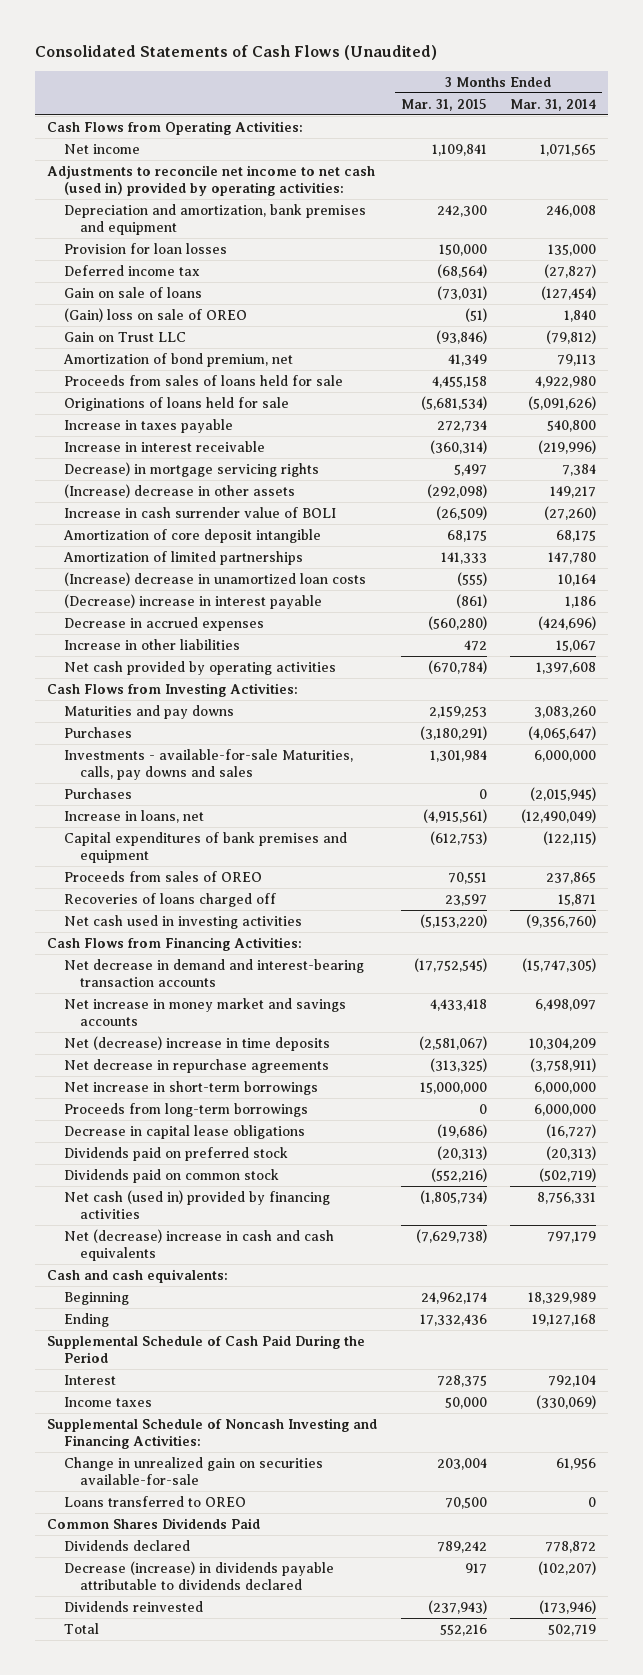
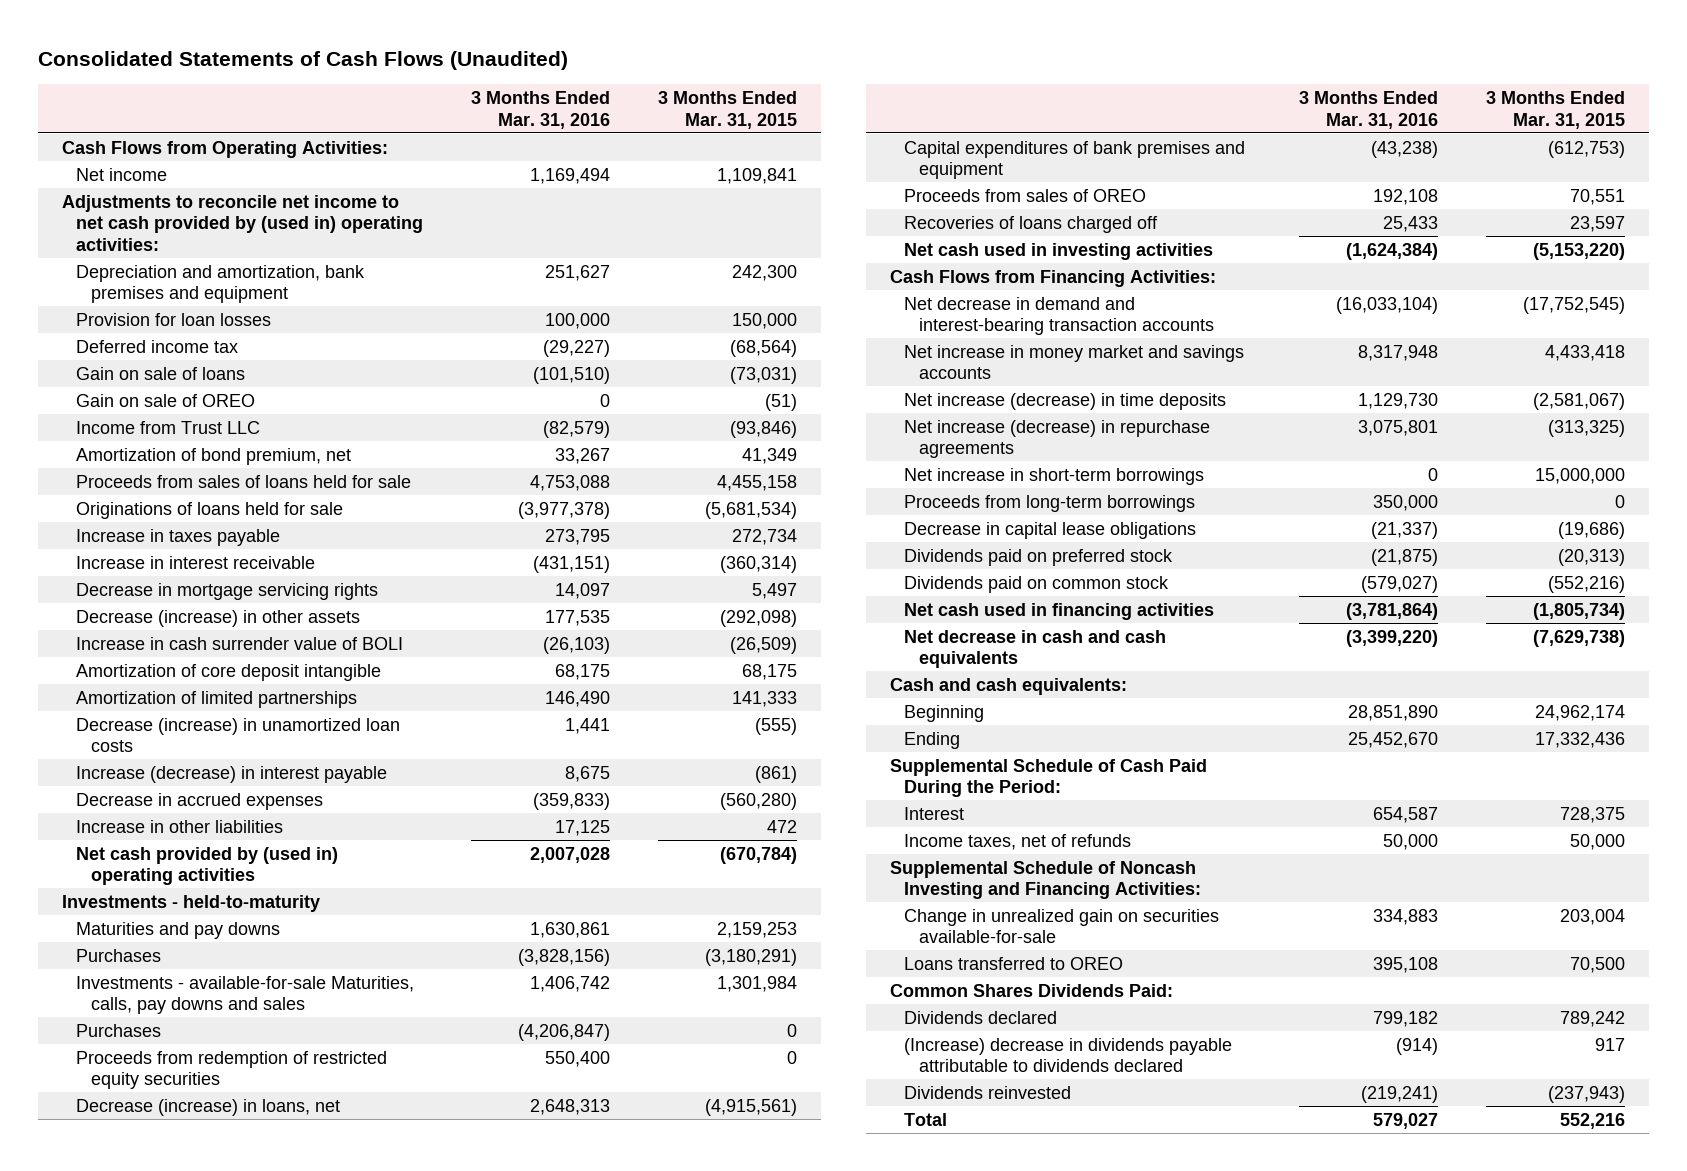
[510,98,597,111] Mar. 31, 2014 -> none
none -> [471,91,611,129] 3 Months Ended Mar. 31, 2016
[47,164,376,197] Adjustments to reconcile net income to net cash (used in) provided by operating activities: -> [61,194,424,251] Adjustments to reconcile net income to net cash provided by (used in) operating activities:
[63,307,247,322] (Gain) loss on sale of OREO -> [76,393,256,407] Gain on sale of OREO
[63,331,186,342] Gain on Trust LLC -> [76,420,261,434] Income from Trust LLC
[63,461,319,477] Decrease) in mortgage servicing rights -> [76,582,379,600] Decrease in mortgage servicing rights
[63,483,295,498] (Increase) decrease in other assets -> [76,609,361,627] Decrease (increase) in other assets
[63,571,366,586] (Increase) decrease in unamortized loan costs -> [76,717,401,753] Decrease (increase) in unamortized loan costs
[63,593,322,609] (Decrease) increase in interest payable -> [76,765,388,783] Increase (decrease) in interest payable
[47,682,299,697] Cash Flows from Investing Activities: -> none
[63,660,336,675] Net cash provided by operating activities -> [76,846,339,886] Net cash provided by (used in) operating activities
none -> [61,894,320,912] Investments - held-to-maturity
none -> [76,1050,388,1090] Proceeds from redemption of restricted equity securities
[63,809,204,823] Increase in loans, net -> [76,1098,341,1116] Decrease (increase) in loans, net
[63,1035,330,1051] Net (decrease) increase in time deposits -> [904,392,1227,410] Net increase (decrease) in time deposits
[63,1058,329,1073] Net decrease in repurchase agreements -> [904,419,1211,459] Net increase (decrease) in repurchase agreements
[63,1189,330,1220] Net cash (used in) provided by financing activities -> [904,602,1215,620] Net cash used in financing activities
[63,1228,334,1262] Net (decrease) increase in cash and cash equivalents -> [904,629,1167,669] Net decrease in cash and cash equivalents
[47,1334,366,1364] Supplemental Schedule of Cash Paid During the Period -> [890,758,1208,798] Supplemental Schedule of Cash Paid During the Period:
[63,1396,152,1407] Income taxes -> [904,833,1132,850] Income taxes, net of refunds
[47,1517,261,1529] Common Shares Dividends Paid -> [890,983,1174,997] Common Shares Dividends Paid:
[63,1560,334,1591] Decrease (increase) in dividends payable attributable to dividends declared -> [904,1037,1233,1073] (Increase) decrease in dividends payable attributable to dividends declared

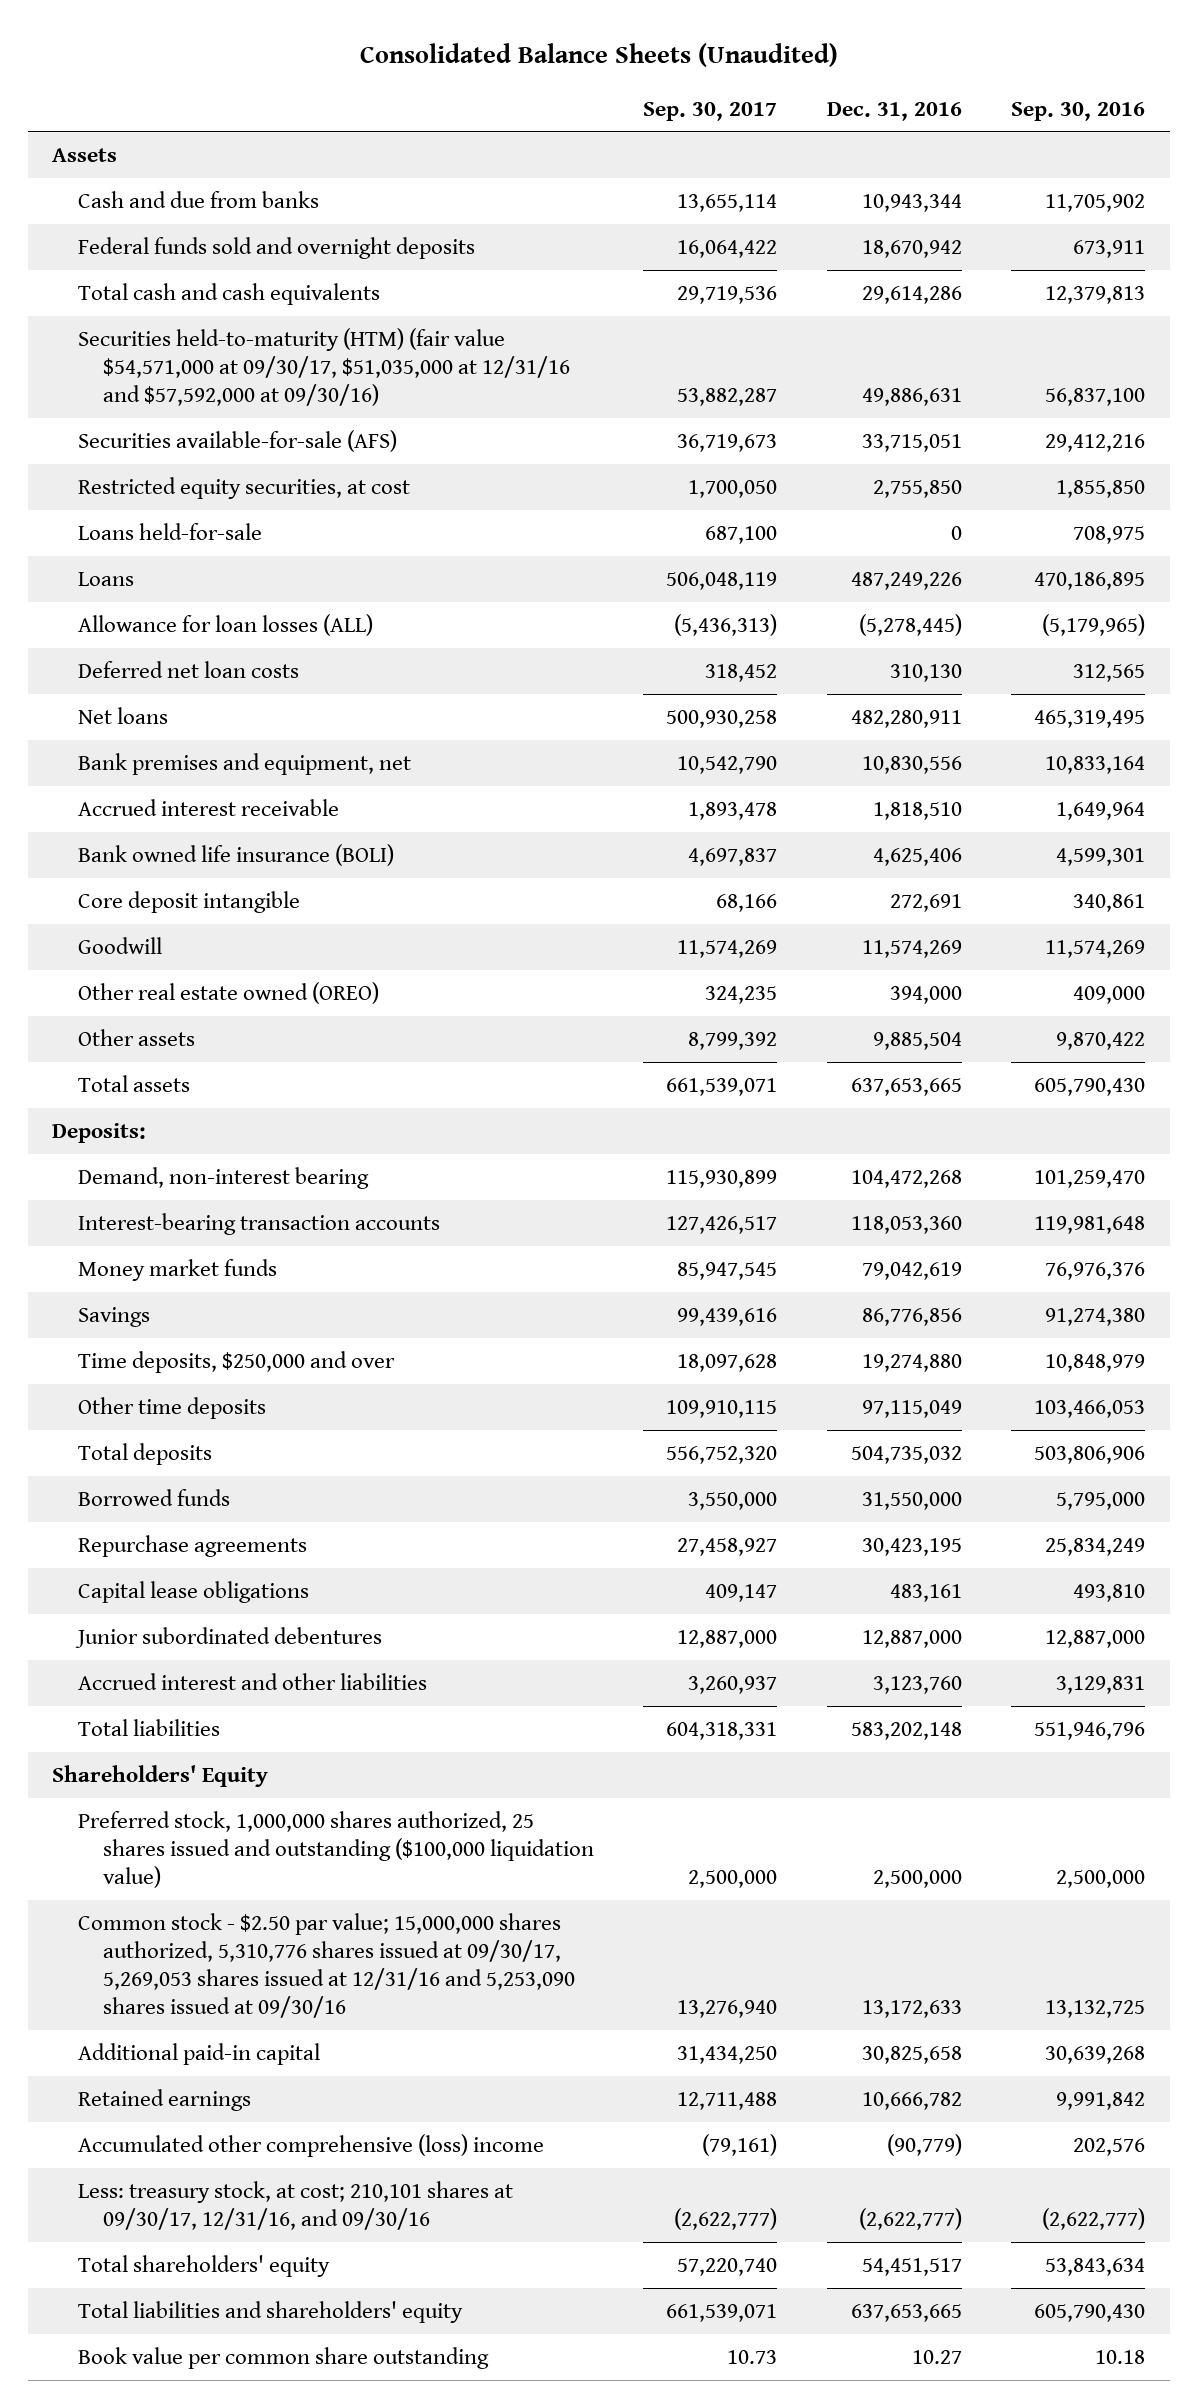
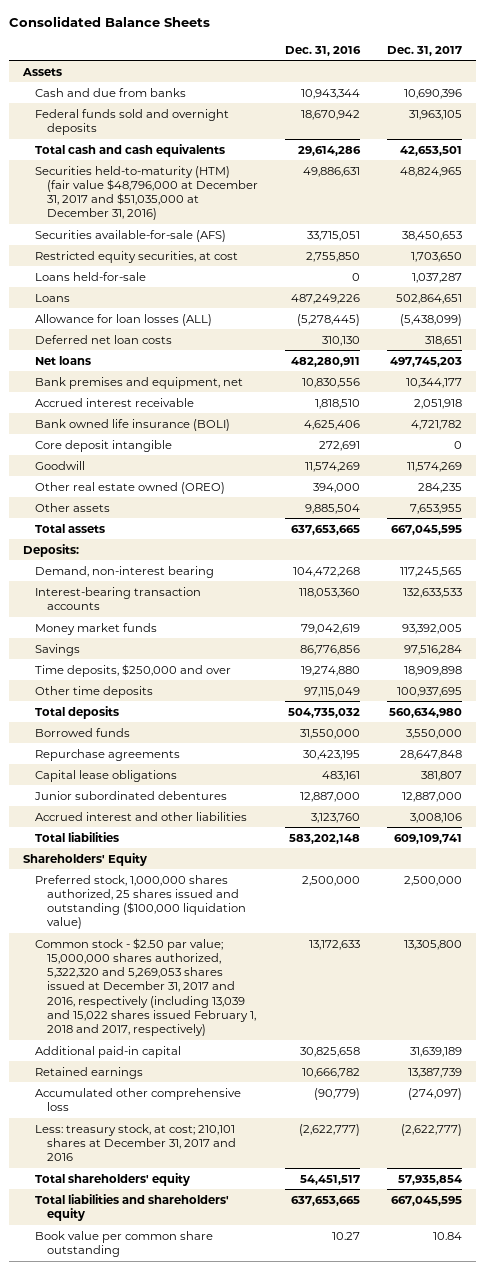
[359,42,838,67] Consolidated Balance Sheets (Unaudited) -> [9,16,211,28] Consolidated Balance Sheets
[643,101,778,121] Sep. 30, 2017 -> none
[1010,101,1145,121] Sep. 30, 2016 -> none
none -> [387,45,463,56] Dec. 31, 2017
[77,327,571,406] Securities held-to-maturity (HTM) (fair value $54,571,000 at 09/30/17, $51,035,000 at 12/31/16 and $57,592,000 at 09/30/16) -> [35,165,259,221] Securities held-to-maturity (HTM) (fair value $48,796,000 at December 31, 2017 and $51,035,000 at December 31, 2016)
[77,1912,576,2018] Common stock - $2.50 par value; 15,000,000 shares authorized, 5,310,776 shares issued at 09/30/17, 5,269,053 shares issued at 12/31/16 and 5,253,090 shares issued at 09/30/16 -> [35,937,257,1037] Common stock - $2.50 par value; 15,000,000 shares authorized, 5,322,320 and 5,269,053 shares issued at December 31, 2017 and 2016, respectively (including 13,039 and 15,022 shares issued February 1, 2018 and 2017, respectively)
[77,2133,544,2157] Accumulated other comprehensive (loss) income -> [35,1087,242,1111] Accumulated other comprehensive loss
[77,2180,513,2230] Less: treasury stock, at cost; 210,101 shares at 09/30/17, 12/31/16, and 09/30/16 -> [35,1123,237,1162] Less: treasury stock, at cost; 210,101 shares at December 31, 2017 and 2016

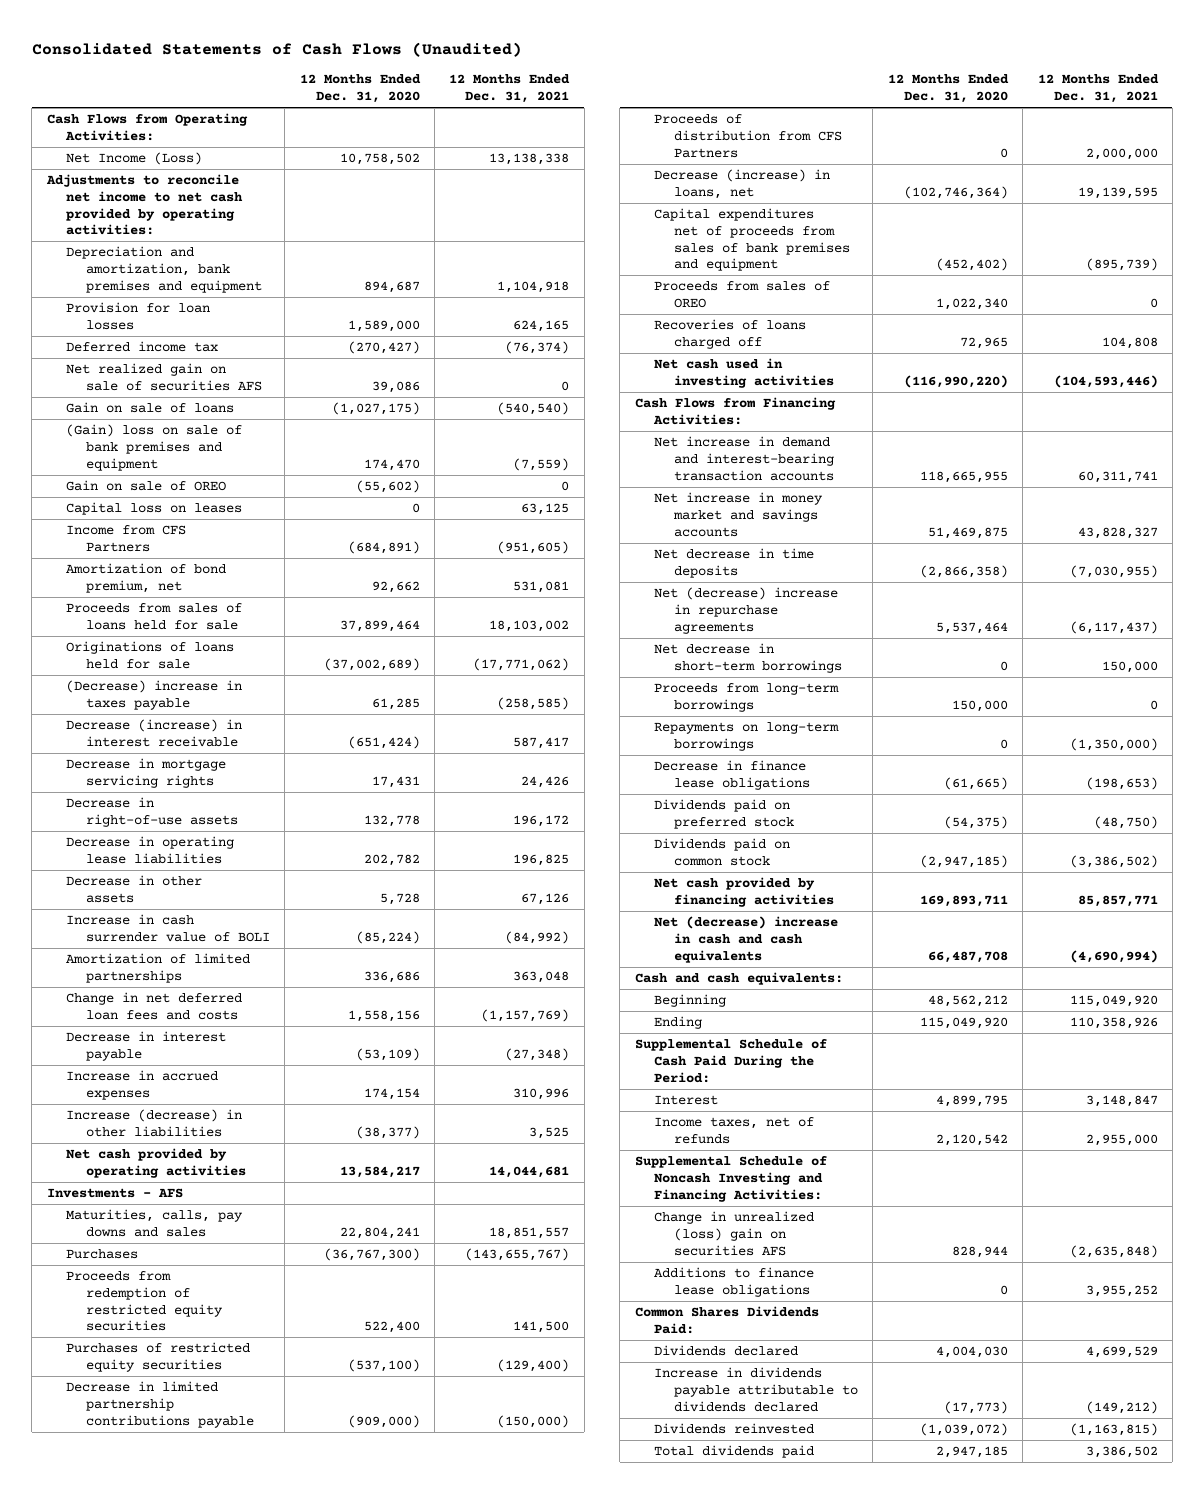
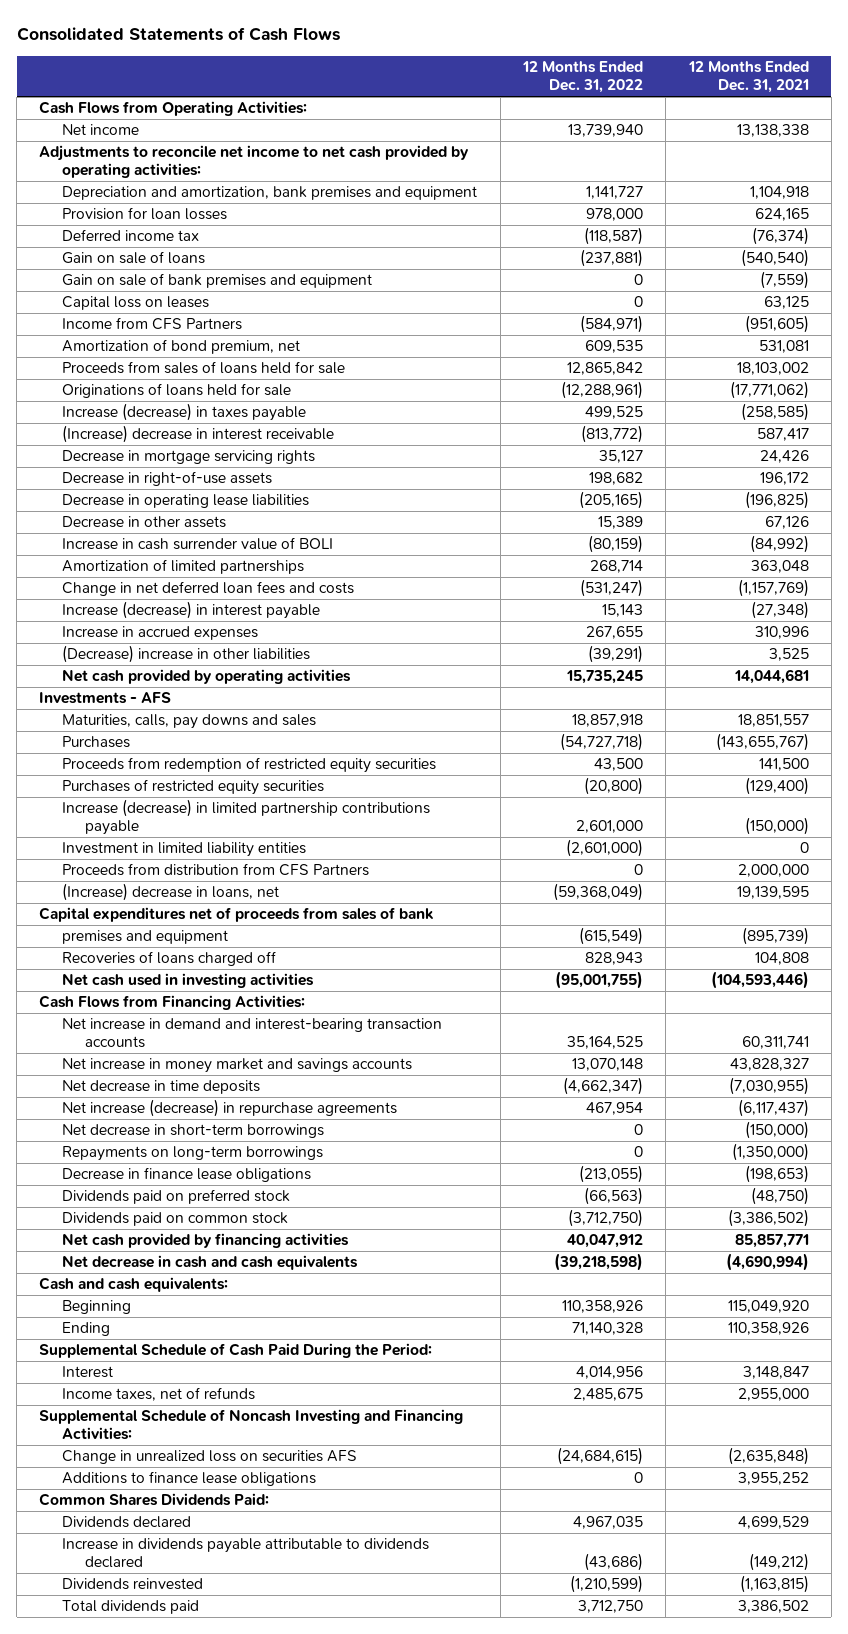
[31,41,522,57] Consolidated Statements of Cash Flows (Unaudited) -> [16,27,340,42] Consolidated Statements of Cash Flows
[299,74,421,104] 12 Months Ended Dec. 31, 2020 -> none
none -> [521,61,643,94] 12 Months Ended Dec. 31, 2022
[66,152,203,166] Net Income (Loss) -> [62,124,140,136] Net income
[66,363,262,391] Net realized gain on sale of securities AFS -> none
[66,480,227,492] Gain on sale of OREO -> none
[66,424,243,471] (Gain) loss on sale of bank premises and equipment -> [62,273,373,289] Gain on sale of bank premises and equipment
[66,680,243,710] (Decrease) increase in taxes payable -> [62,403,307,422] Increase (decrease) in taxes payable
[66,719,243,747] Decrease (increase) in interest receivable -> [62,425,335,444] (Increase) decrease in interest receivable
[513,853,570,866] 196,825 -> [744,491,809,510] (196,825)
[66,1031,227,1061] Decrease in interest payable -> [62,601,321,620] Increase (decrease) in interest payable
[66,1109,243,1137] Increase (decrease) in other liabilities -> [62,645,311,664] (Decrease) increase in other liabilities
[654,281,831,308] Proceeds from sales of OREO -> none
[66,1381,254,1428] Decrease in limited partnership contributions payable -> [62,799,431,836] Increase (decrease) in limited partnership contributions payable
none -> [62,842,307,858] Investment in limited liability entities
[654,114,842,158] Proceeds of distribution from CFS Partners -> [62,863,370,877] Proceeds from distribution from CFS Partners
[654,169,831,199] Decrease (increase) in loans, net -> [62,883,280,902] (Increase) decrease in loans, net
none -> [39,907,435,923] Capital expenditures net of proceeds from sales of bank
[654,208,850,272] Capital expenditures net of proceeds from sales of bank premises and equipment -> [62,930,229,945] premises and equipment
[654,683,840,712] Proceeds from long-term borrowings -> none
[654,587,839,634] Net (decrease) increase in repurchase agreements -> [62,1099,398,1118] Net increase (decrease) in repurchase agreements
[1101,660,1158,673] 150,000 -> [744,1121,809,1140] (150,000)
[654,916,839,963] Net (decrease) increase in cash and cash equivalents -> [62,1255,359,1271] Net decrease in cash and cash equivalents
[654,1211,815,1256] Change in unrealized (loss) gain on securities AFS -> [62,1450,358,1465] Change in unrealized loss on securities AFS

